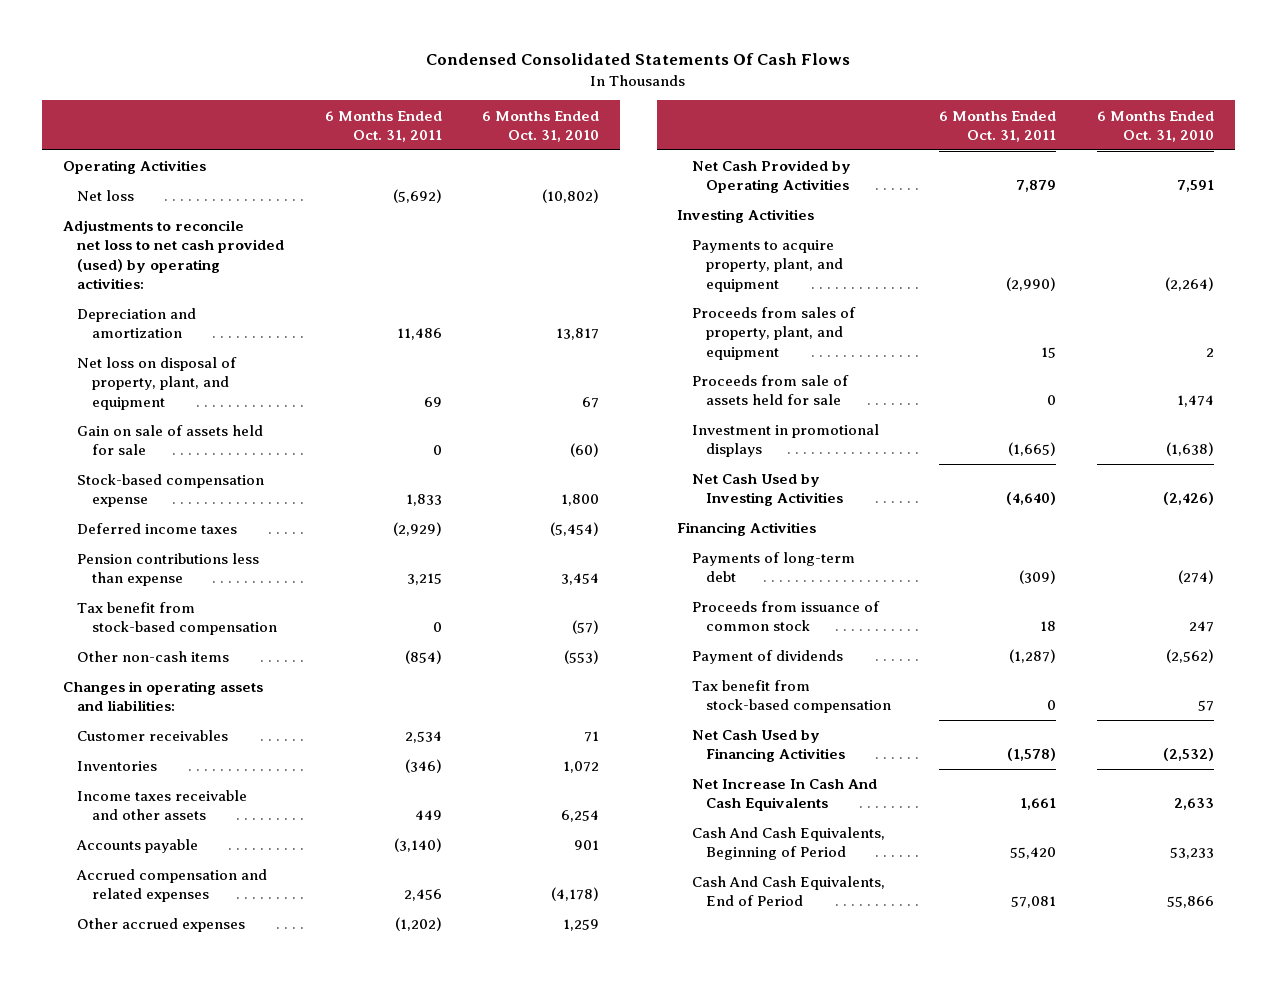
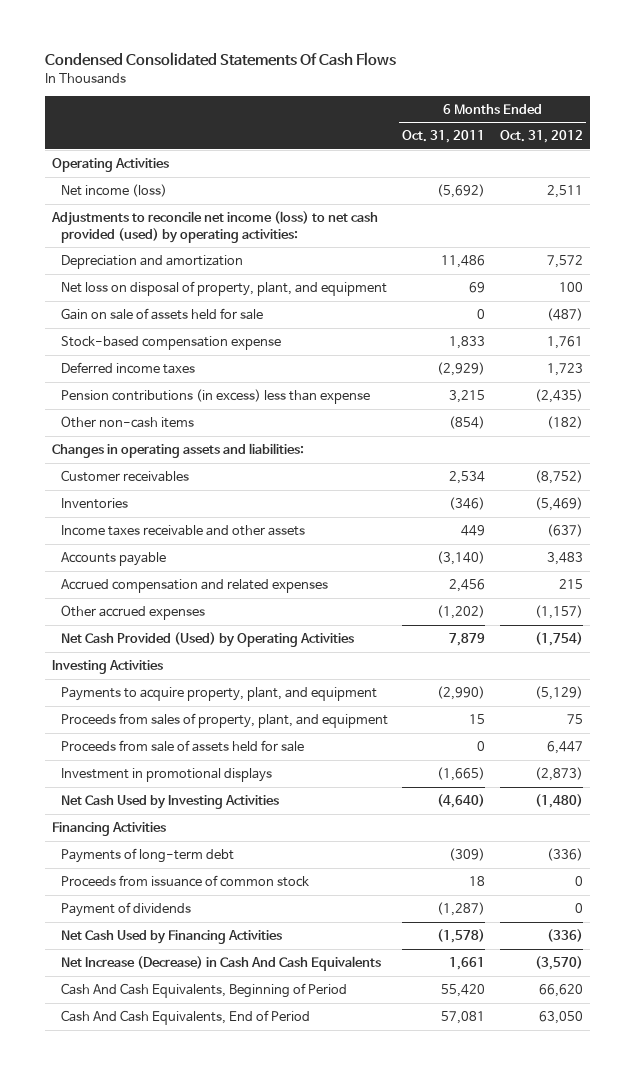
[482,110,600,142] 6 Months Ended Oct. 31, 2010 -> none
none -> [499,130,583,144] Oct. 31, 2012
[77,190,135,202] Net loss -> [61,183,168,197] Net income (loss)
[62,220,285,289] Adjustments to reconcile net loss to net cash provided (used) by operating activities: -> [51,210,379,243] Adjustments to reconcile net income (loss) to net cash provided (used) by operating activities:
[77,602,277,636] Tax benefit from stock-based compensation -> none
[77,553,260,587] Pension contributions less than expense -> [61,388,371,404] Pension contributions (in excess) less than expense
[691,160,851,194] Net Cash Provided by Operating Activities -> [61,631,355,647] Net Cash Provided (Used) by Operating Activities
[691,680,892,714] Tax benefit from stock-based compensation -> none
[691,779,877,812] Net Increase In Cash And Cash Equivalents -> [61,955,382,971] Net Increase (Decrease) in Cash And Cash Equivalents

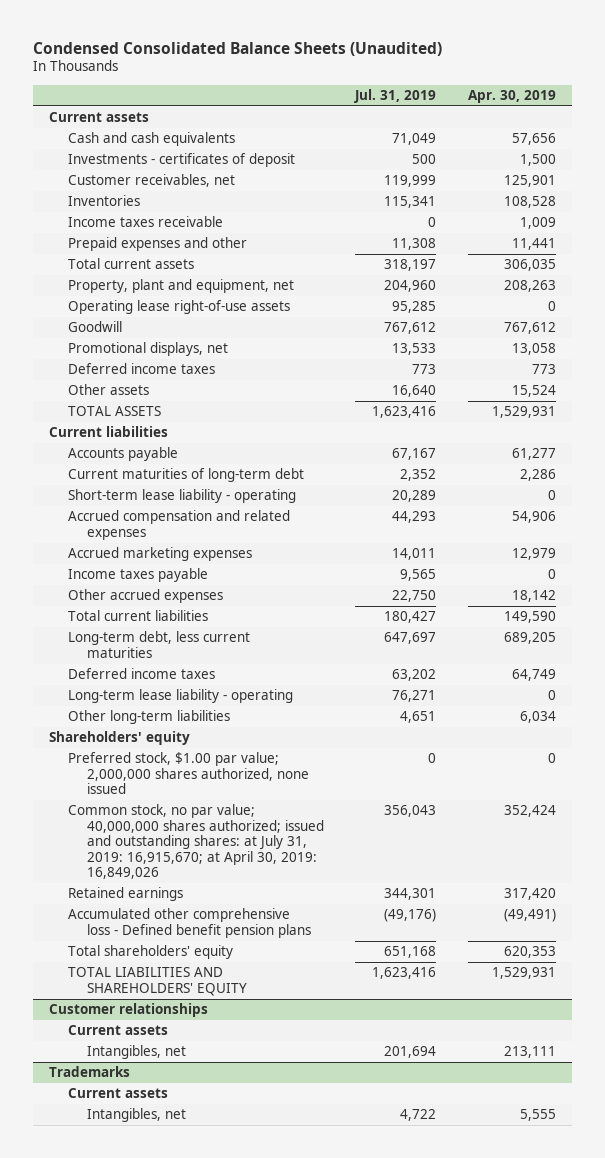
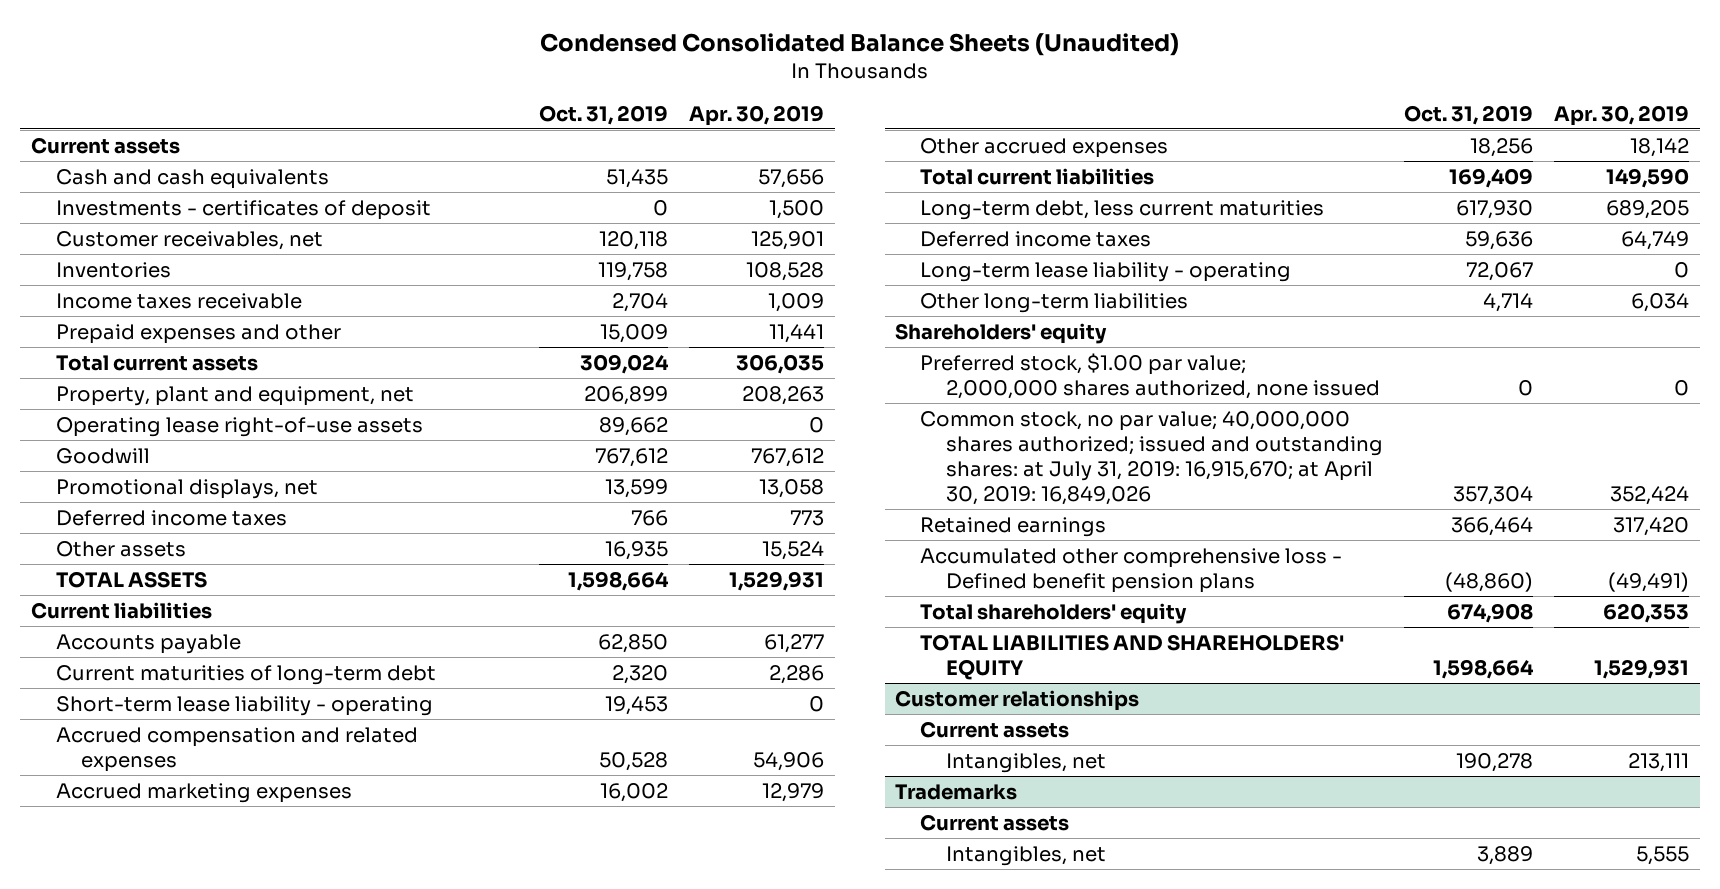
[354,88,437,103] Jul. 31, 2019 -> none
none -> [539,104,669,125] Oct. 31, 2019
[67,568,208,583] Income taxes payable -> none

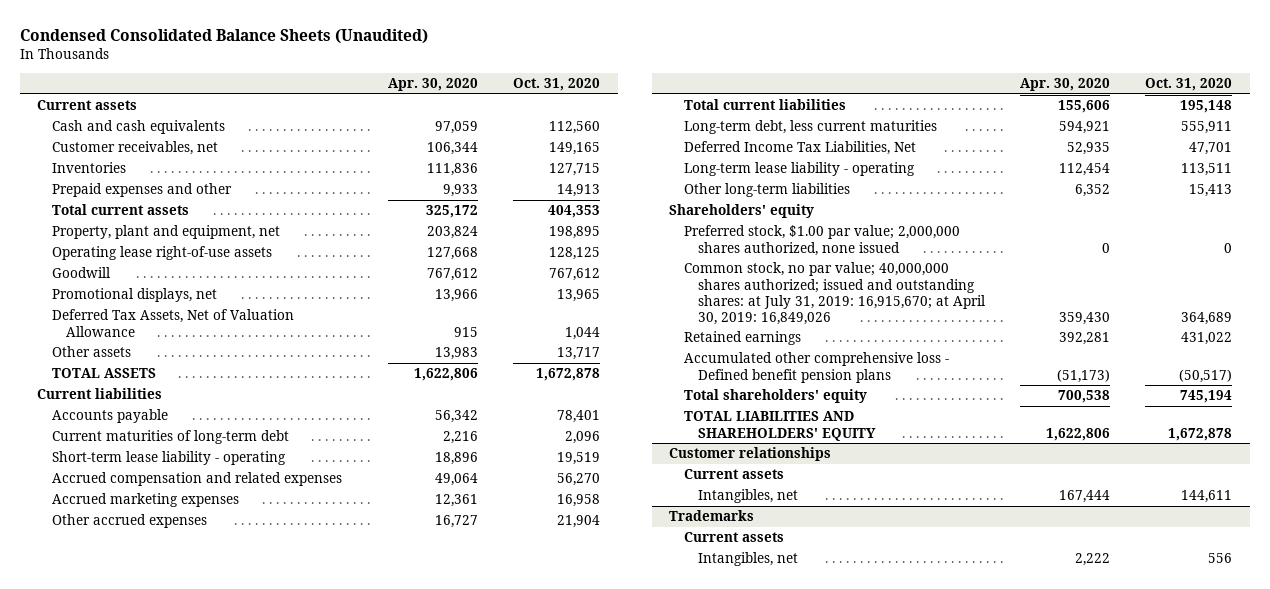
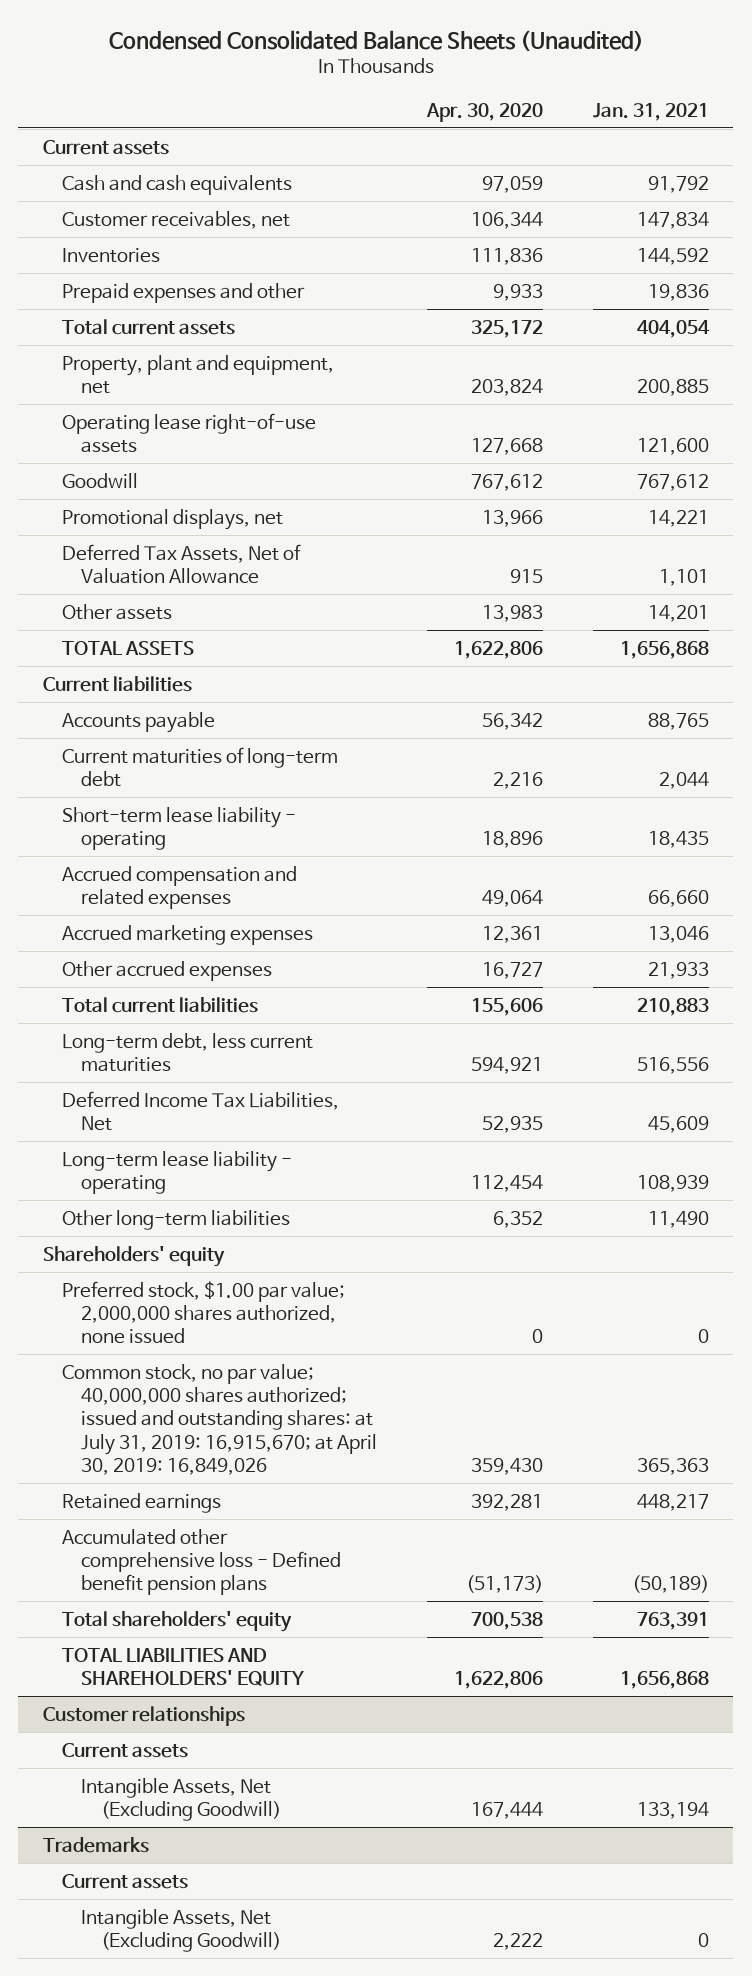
[513,78,601,92] Oct. 31, 2020 -> none
none -> [592,102,709,121] Jan. 31, 2021
[698,489,799,504] Intangibles, net -> [81,1777,281,1821] Intangible Assets, Net (Excluding Goodwill)
[698,552,799,567] Intangibles, net -> [81,1908,281,1952] Intangible Assets, Net (Excluding Goodwill)

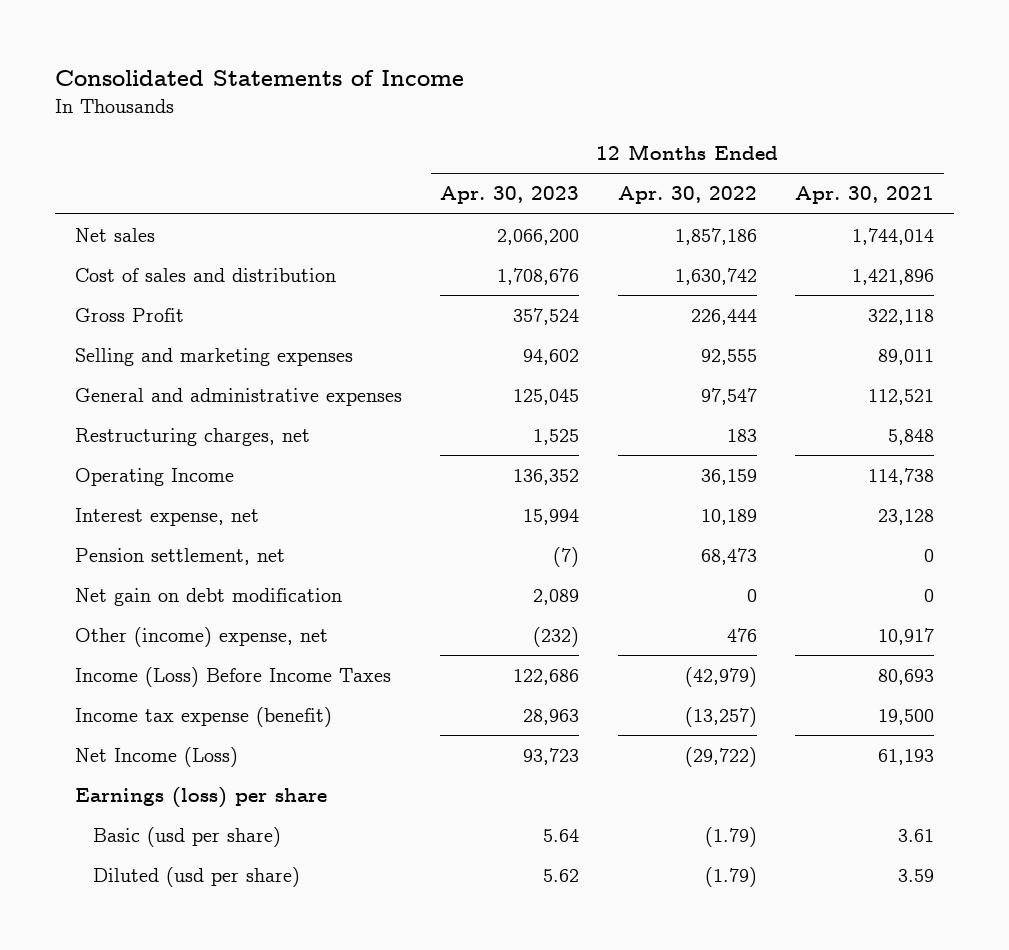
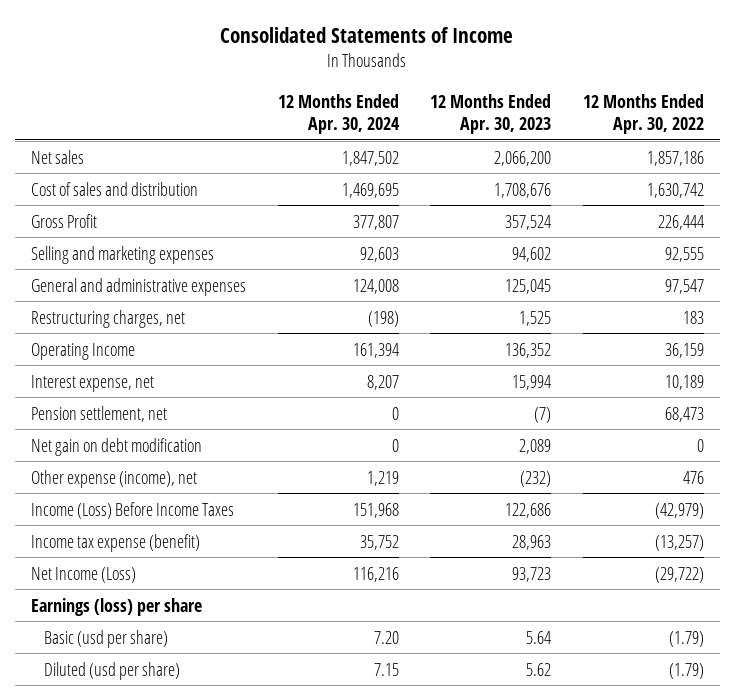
[795,186,935,205] Apr. 30, 2021 -> none
none -> [277,93,400,134] 12 Months Ended Apr. 30, 2024
[74,627,328,648] Other (income) expense, net -> [31,469,198,488] Other expense (income), net

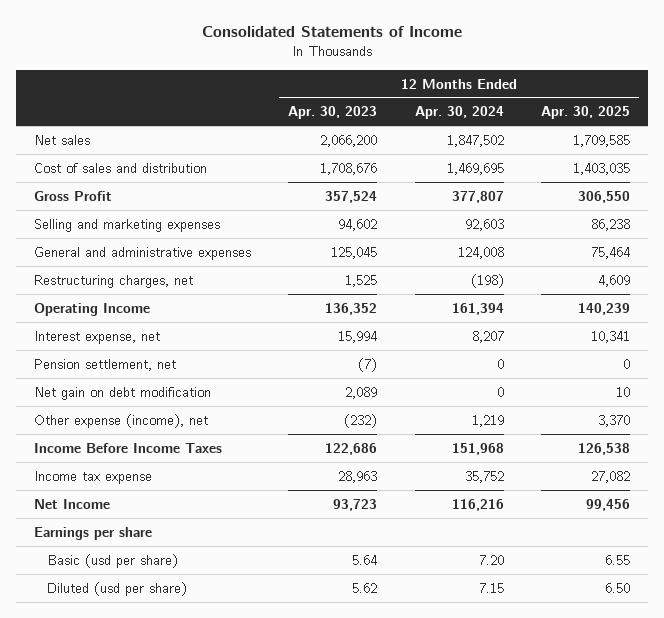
[582,93,704,134] 12 Months Ended Apr. 30, 2022 -> none
none -> [540,106,630,120] Apr. 30, 2025
[31,501,235,519] Income (Loss) Before Income Taxes -> [34,442,223,453] Income Before Income Taxes
[31,533,201,552] Income tax expense (benefit) -> [34,470,153,484] Income tax expense
[31,566,137,583] Net Income (Loss) -> [34,498,111,509] Net Income
[31,597,203,616] Earnings (loss) per share -> [34,526,153,540] Earnings per share

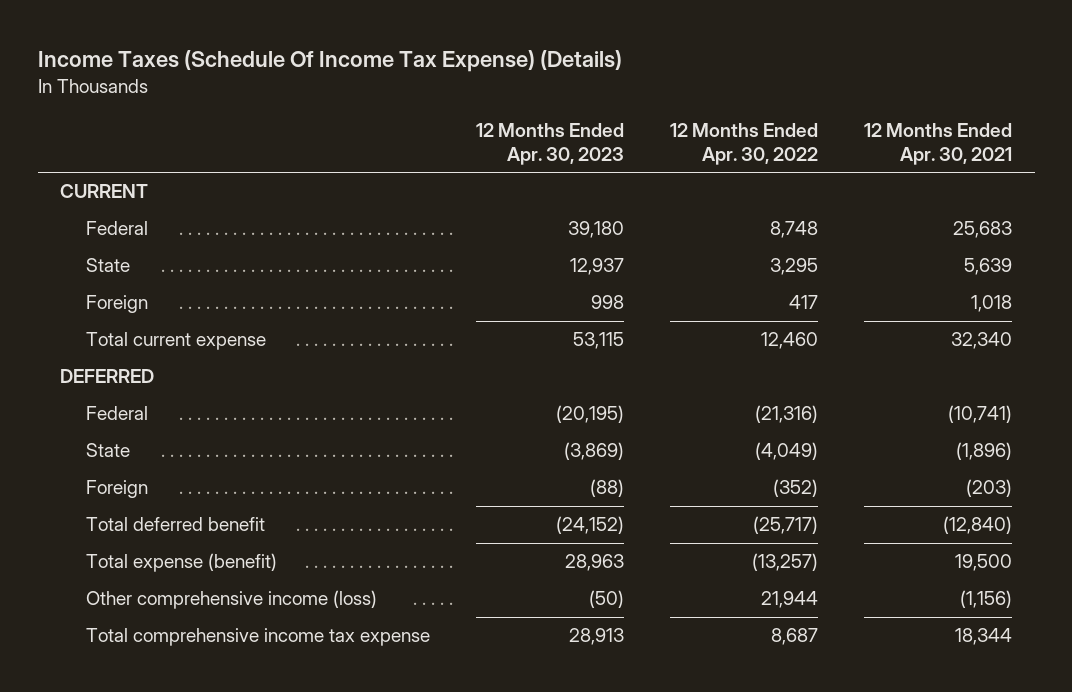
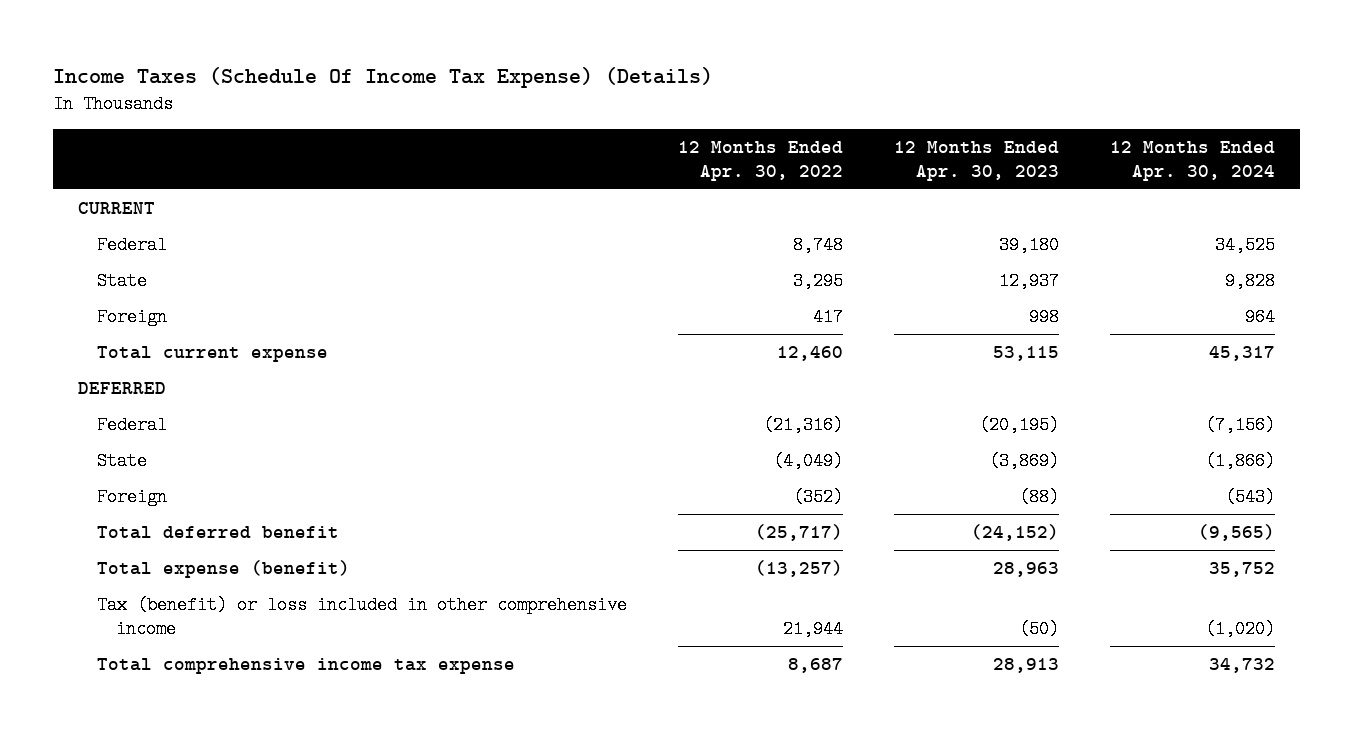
[863,123,1012,165] 12 Months Ended Apr. 30, 2021 -> none
none -> [1109,140,1275,181] 12 Months Ended Apr. 30, 2024
[85,590,377,610] Other comprehensive income (loss) -> [96,595,627,638] Tax (benefit) or loss included in other comprehensive income

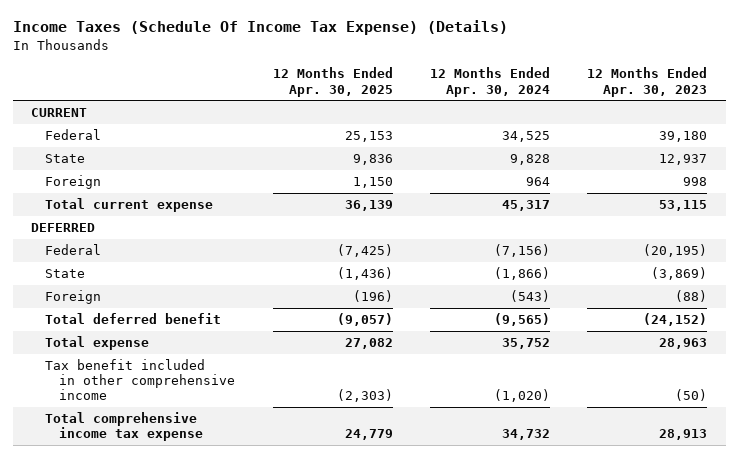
[677,140,843,181] 12 Months Ended Apr. 30, 2022 -> none
none -> [272,67,393,97] 12 Months Ended Apr. 30, 2025
[96,559,350,578] Total expense (benefit) -> [45,335,150,350] Total expense
[96,595,627,638] Tax (benefit) or loss included in other comprehensive income -> [45,358,236,401] Tax benefit included in other comprehensive income

